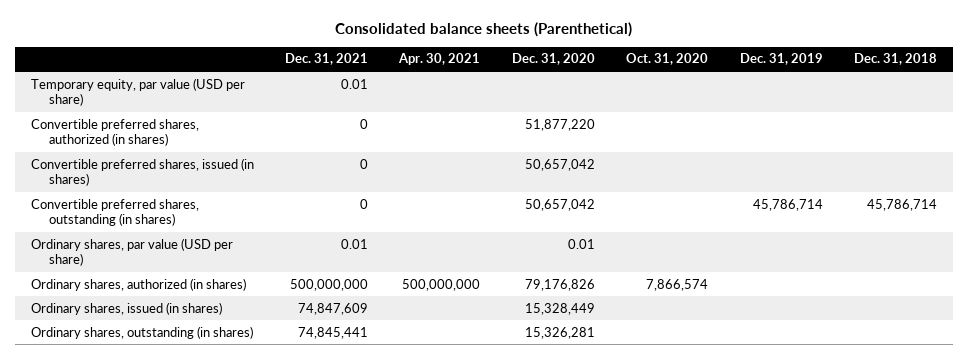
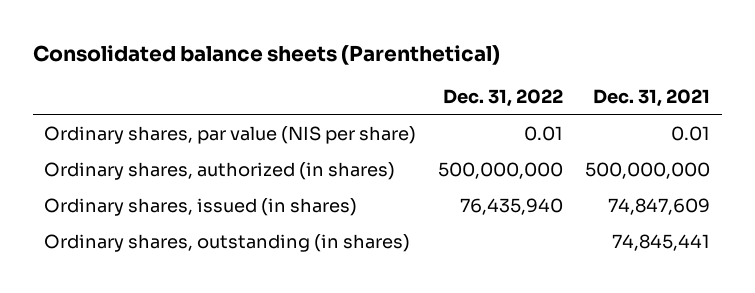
[398,53,481,66] Apr. 30, 2021 -> none
[511,53,595,66] Dec. 31, 2020 -> none
[626,53,709,66] Oct. 31, 2020 -> none
[739,53,823,66] Dec. 31, 2019 -> none
[853,53,937,66] Dec. 31, 2018 -> none
none -> [443,89,564,108] Dec. 31, 2022
[30,77,245,107] Temporary equity, par value (USD per share) -> none
[30,118,199,147] Convertible preferred shares, authorized (in shares) -> none
[30,157,254,187] Convertible preferred shares, issued (in shares) -> none
[30,198,199,227] Convertible preferred shares, outstanding (in shares) -> none
[30,237,233,267] Ordinary shares, par value (USD per share) -> [44,126,417,145] Ordinary shares, par value (NIS per share)

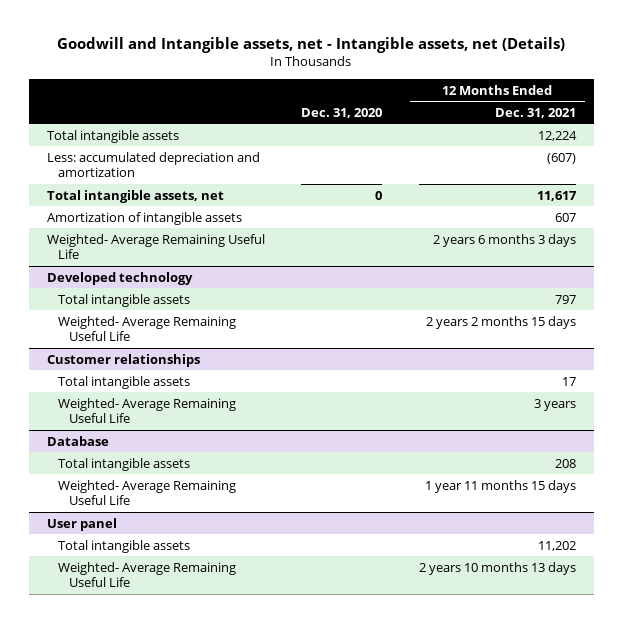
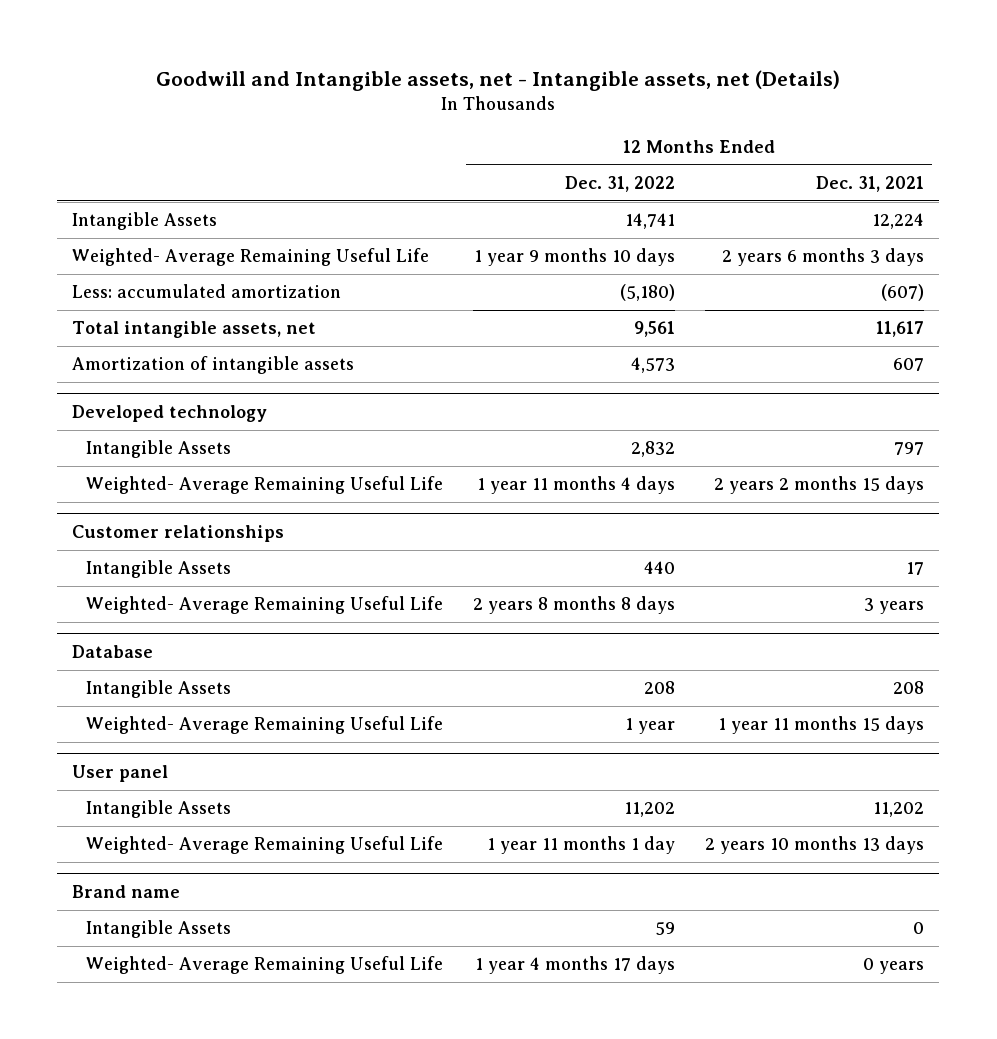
[301,107,383,118] Dec. 31, 2020 -> none
none -> [565,175,676,192] Dec. 31, 2022
[47,129,180,143] Total intangible assets -> [72,212,218,231] Intangible Assets
[47,233,266,260] Weighted- Average Remaining Useful Life -> [72,248,430,267] Weighted- Average Remaining Useful Life
[47,151,261,178] Less: accumulated depreciation and amortization -> [72,284,342,299] Less: accumulated amortization
[57,293,190,307] Total intangible assets -> [86,440,232,459] Intangible Assets
[57,375,190,389] Total intangible assets -> [86,560,232,579] Intangible Assets
[57,457,190,471] Total intangible assets -> [86,680,232,699] Intangible Assets
[57,539,190,553] Total intangible assets -> [86,800,232,819] Intangible Assets
none -> [72,884,181,898] Brand name
none -> [86,920,232,939] Intangible Assets
none -> [86,956,444,975] Weighted- Average Remaining Useful Life

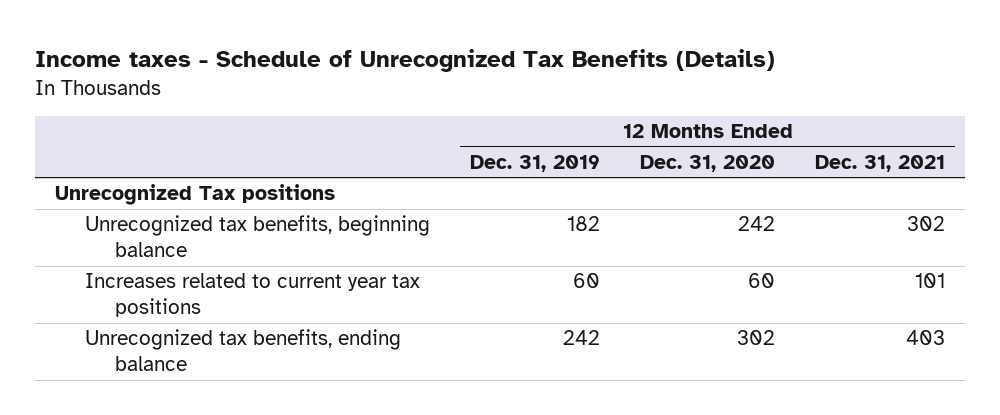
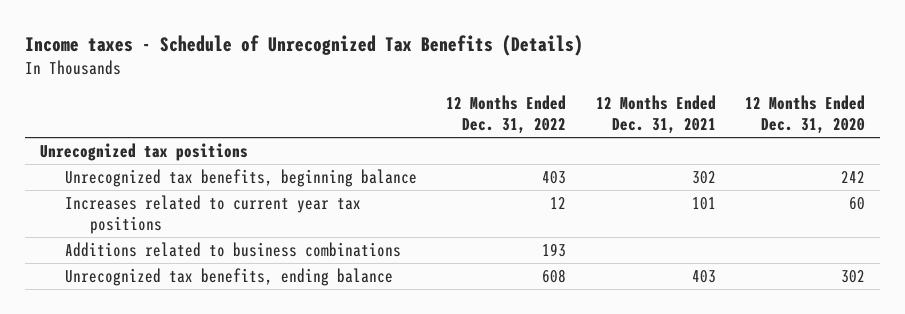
[470,154,601,172] Dec. 31, 2019 -> none
none -> [446,95,567,135] 12 Months Ended Dec. 31, 2022
[55,184,336,206] Unrecognized Tax positions -> [39,142,248,161] Unrecognized tax positions
none -> [65,241,402,257] Additions related to business combinations

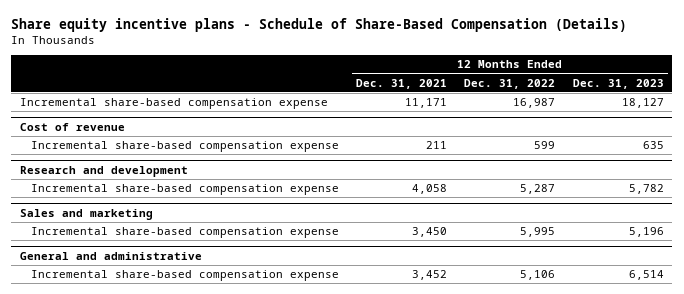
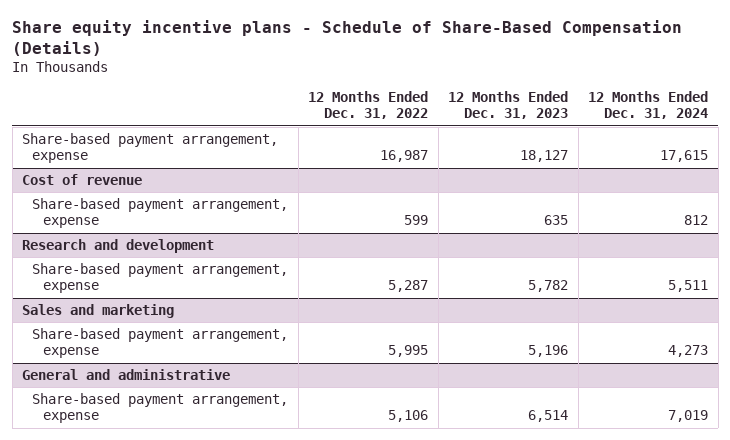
[355,78,447,89] Dec. 31, 2021 -> none
none -> [588,91,709,120] 12 Months Ended Dec. 31, 2024
[20,98,329,110] Incremental share-based compensation expense -> [22,133,279,164] Share-based payment arrangement, expense
[30,141,339,153] Incremental share-based compensation expense -> [32,198,289,229] Share-based payment arrangement, expense
[30,184,339,196] Incremental share-based compensation expense -> [32,263,289,294] Share-based payment arrangement, expense
[30,227,339,239] Incremental share-based compensation expense -> [32,328,289,359] Share-based payment arrangement, expense
[30,270,339,282] Incremental share-based compensation expense -> [32,393,289,424] Share-based payment arrangement, expense

